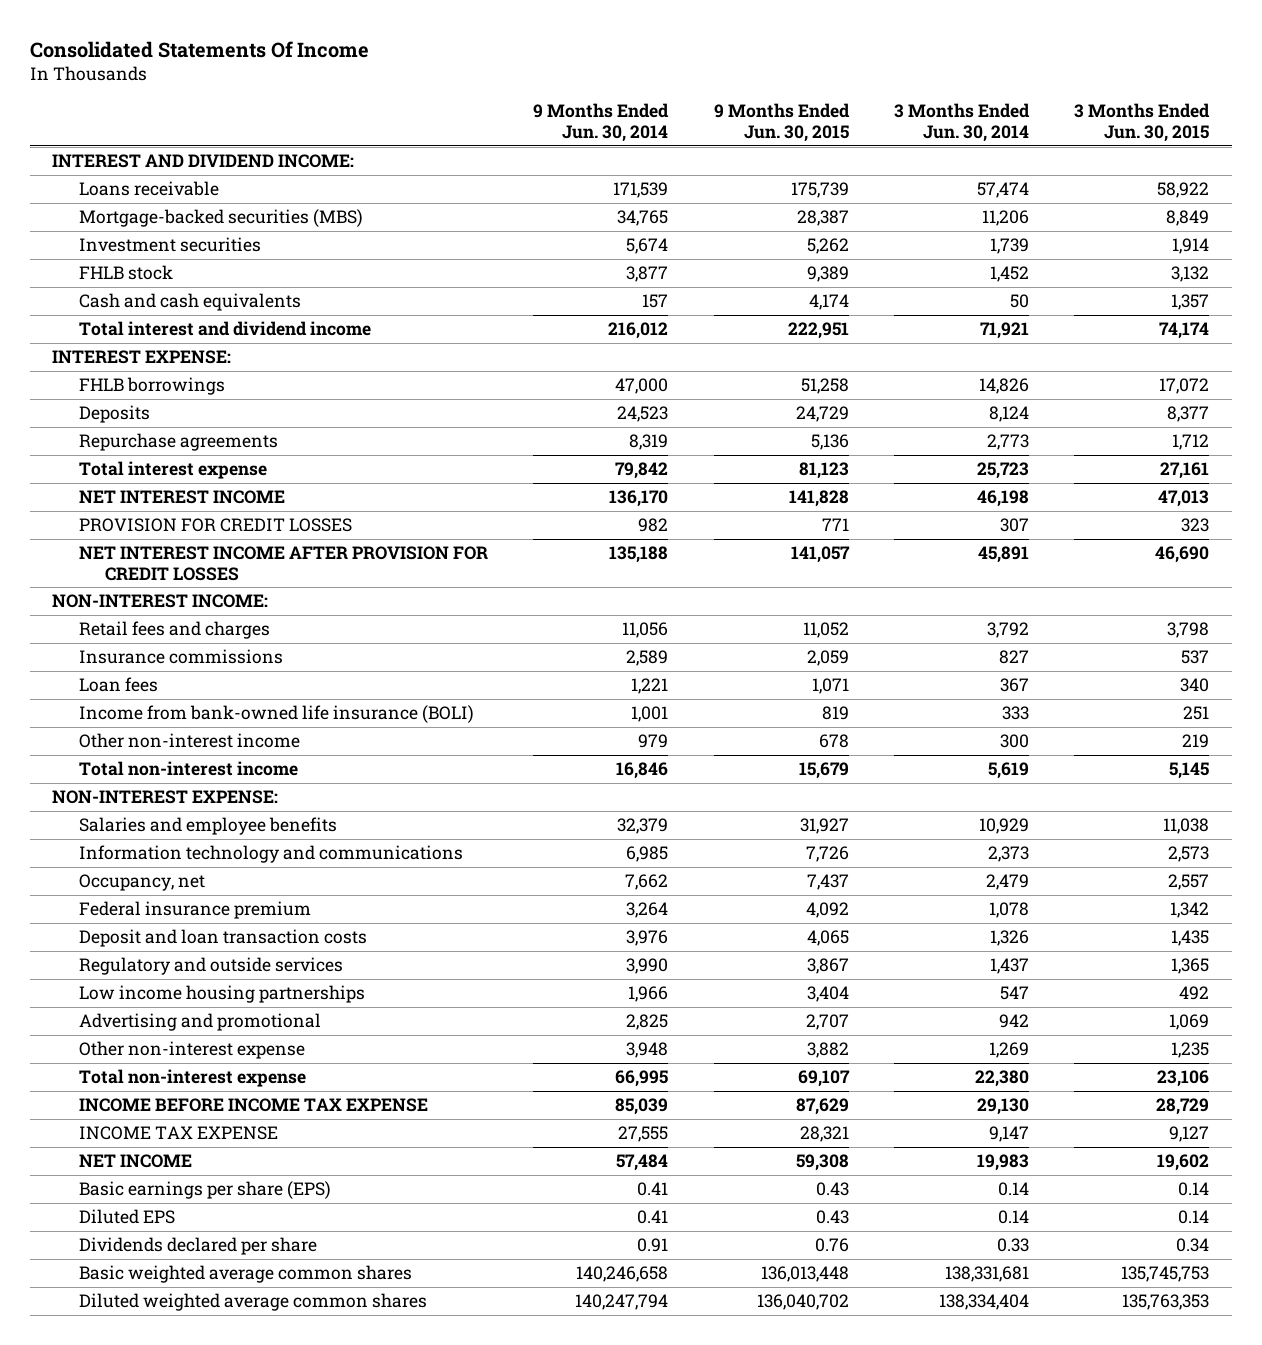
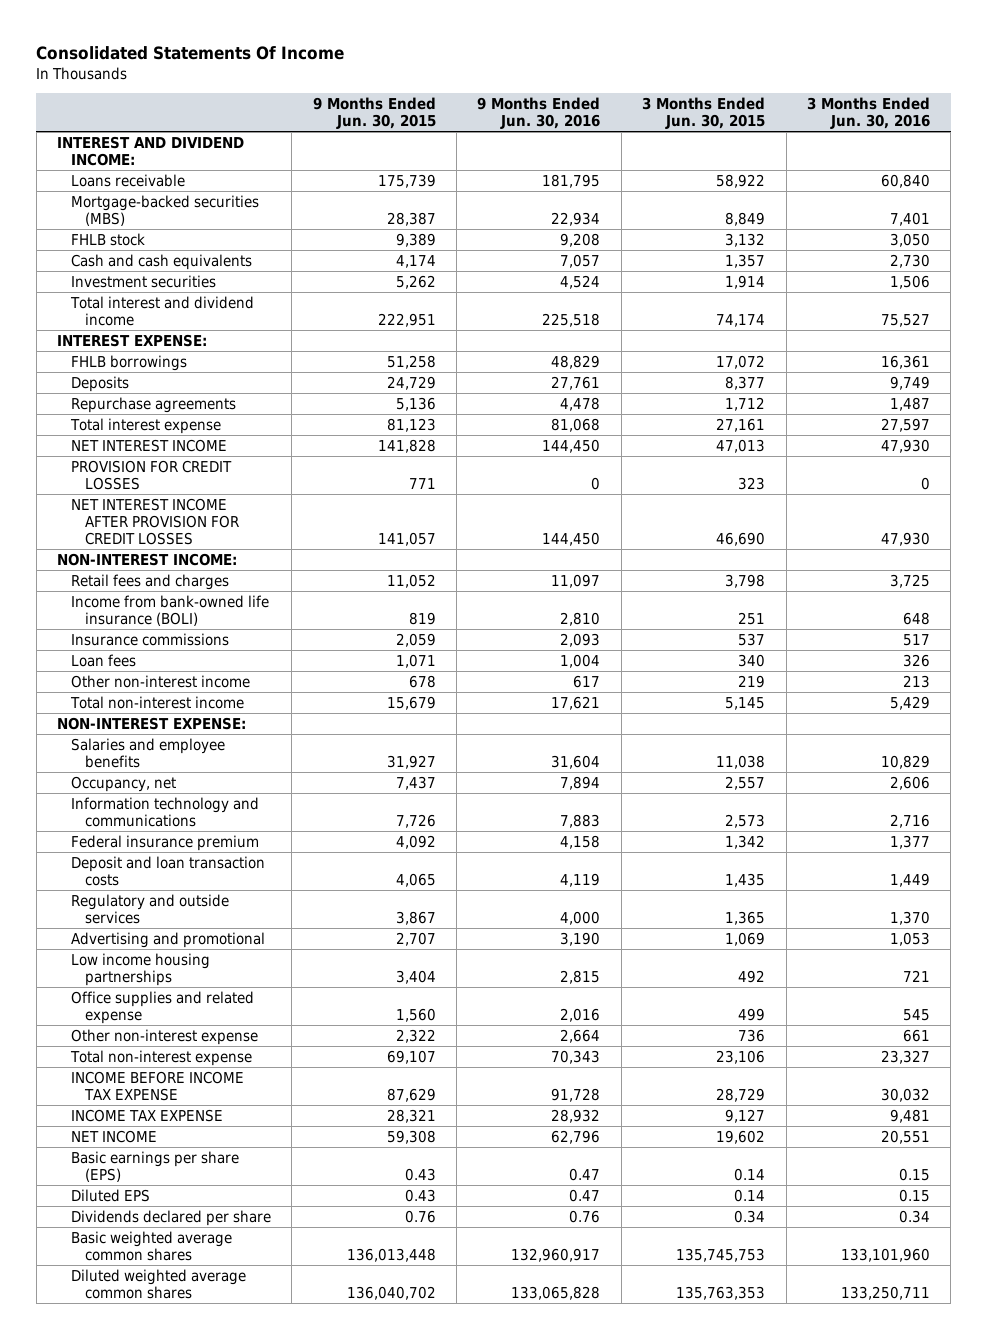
[533,103,670,142] 9 Months Ended Jun. 30, 2014 -> none
[893,103,1030,142] 3 Months Ended Jun. 30, 2014 -> none
none -> [477,96,601,129] 9 Months Ended Jun. 30, 2016
none -> [806,96,930,129] 3 Months Ended Jun. 30, 2016
[78,237,261,253] Investment securities -> [70,274,216,288] Investment securities
[78,705,474,724] Income from bank-owned life insurance (BOLI) -> [70,594,269,626] Income from bank-owned life insurance (BOLI)
[78,845,463,864] Information technology and communications -> [70,796,259,827] Information technology and communications
[78,985,365,1004] Low income housing partnerships -> [70,952,210,986] Low income housing partnerships
none -> [70,990,254,1024] Office supplies and related expense
[806,1042,849,1059] 3,882 -> [395,1028,436,1043] 2,322
[1171,1042,1210,1059] 1,235 -> [738,1028,766,1042] 736

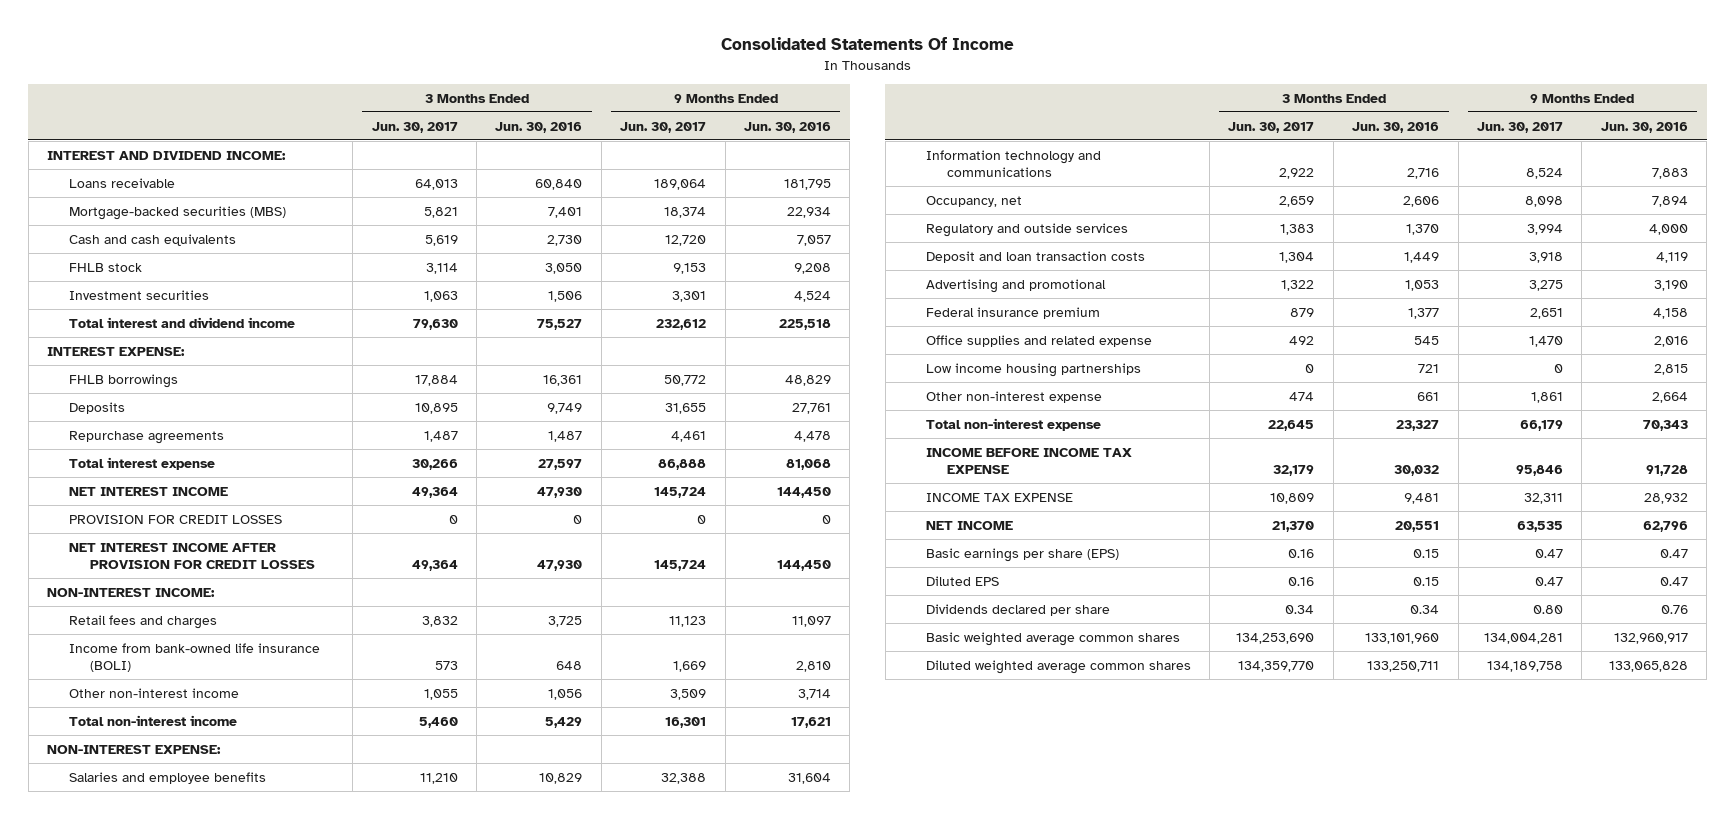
[312,96,436,129] 9 Months Ended Jun. 30, 2015 -> none
[642,96,766,129] 3 Months Ended Jun. 30, 2015 -> none
none -> [371,121,458,133] Jun. 30, 2017
none -> [620,121,707,133] Jun. 30, 2017
[70,232,145,246] FHLB stock -> [68,262,142,272] FHLB stock
[70,632,229,646] Insurance commissions -> none
[70,653,136,667] Loan fees -> none
[573,674,601,688] 617 -> [797,688,831,700] 3,714
[902,674,930,688] 213 -> [548,688,583,700] 1,056
[70,775,176,792] Occupancy, net -> [925,195,1022,207] Occupancy, net
[70,855,265,886] Deposit and loan transaction costs -> [925,250,1145,263] Deposit and loan transaction costs
[70,834,259,851] Federal insurance premium -> [925,306,1100,319] Federal insurance premium
[70,952,210,986] Low income housing partnerships -> [925,362,1141,377] Low income housing partnerships

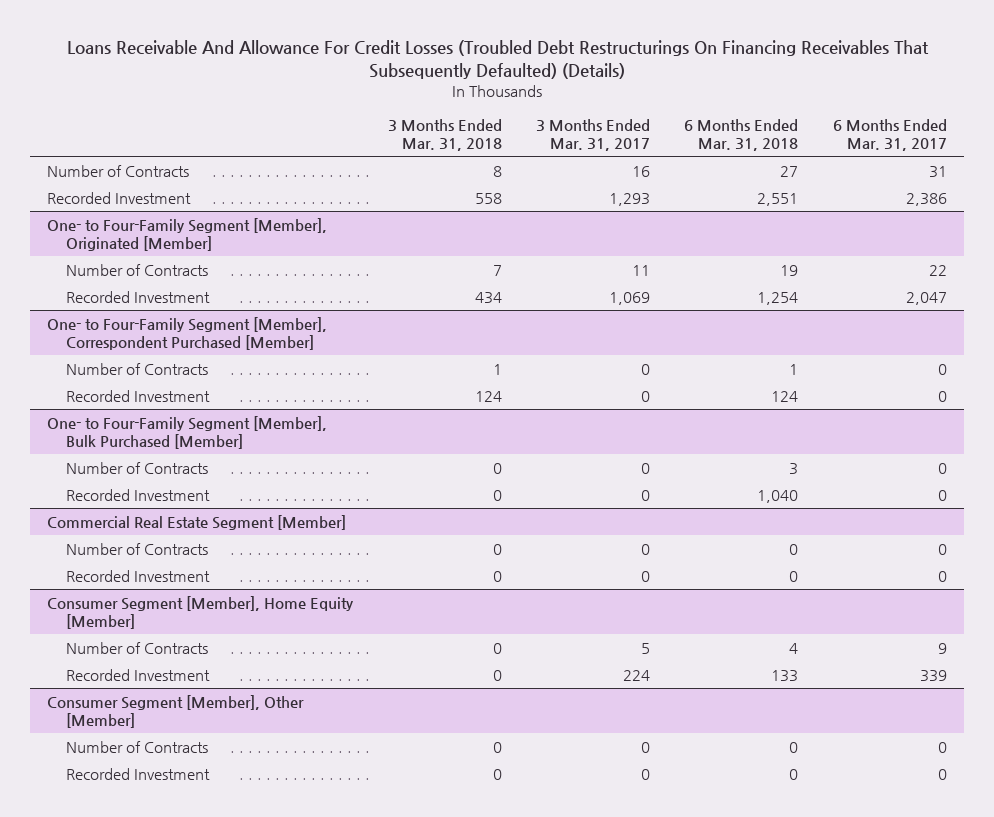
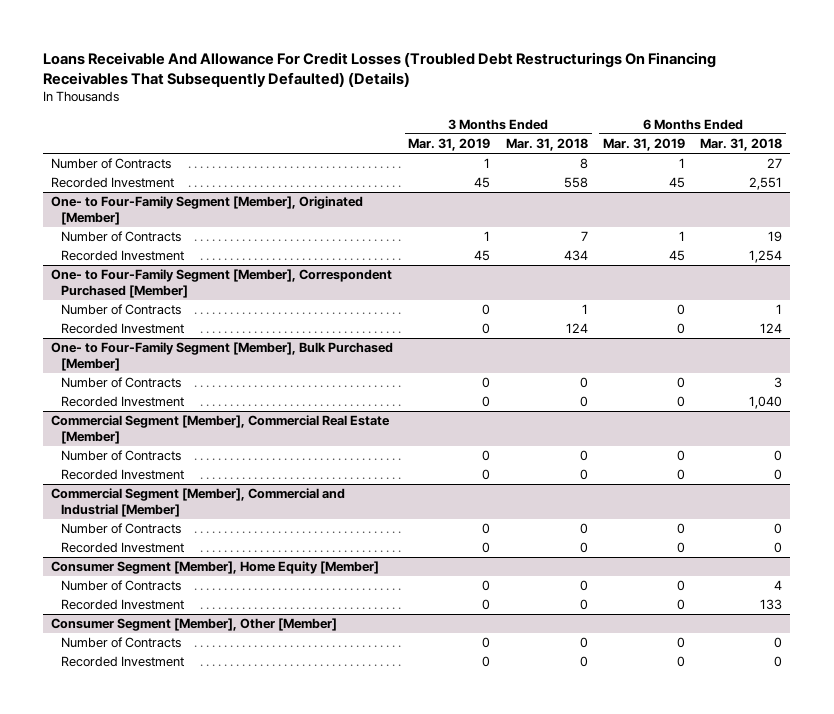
[535,118,650,151] 3 Months Ended Mar. 31, 2017 -> none
[832,118,947,151] 6 Months Ended Mar. 31, 2017 -> none
none -> [408,138,491,152] Mar. 31, 2019
none -> [603,138,686,152] Mar. 31, 2019
[47,514,347,530] Commercial Real Estate Segment [Member] -> [51,415,391,445] Commercial Segment [Member], Commercial Real Estate [Member]
none -> [51,488,346,518] Commercial Segment [Member], Commercial and Industrial [Member]
none -> [61,523,182,535] Number of Contracts
none -> [61,542,185,554] Recorded Investment

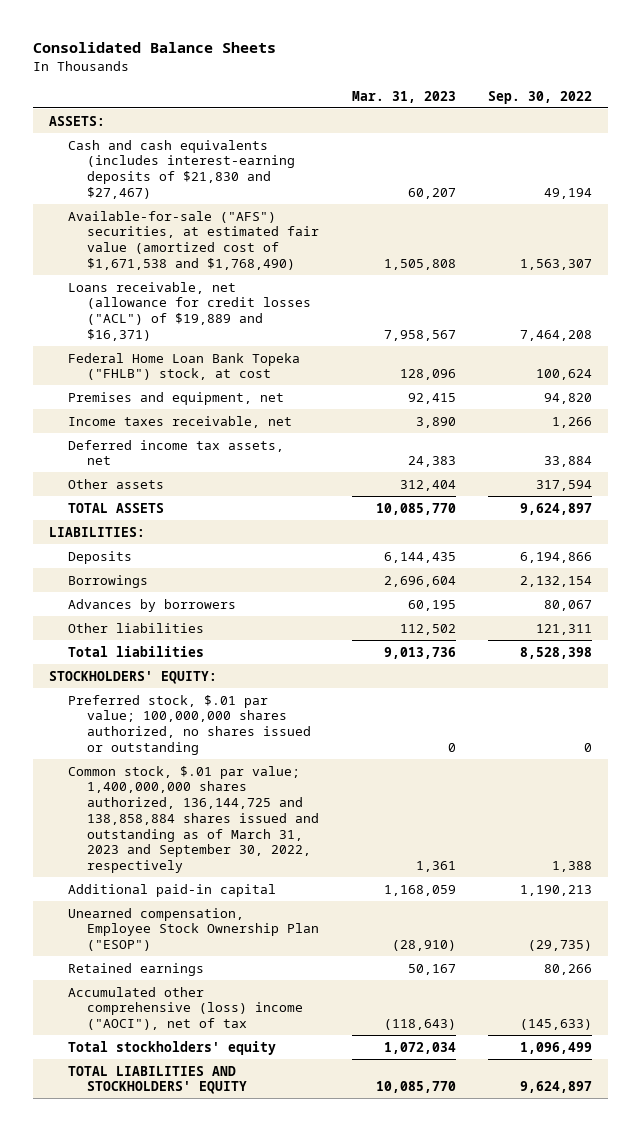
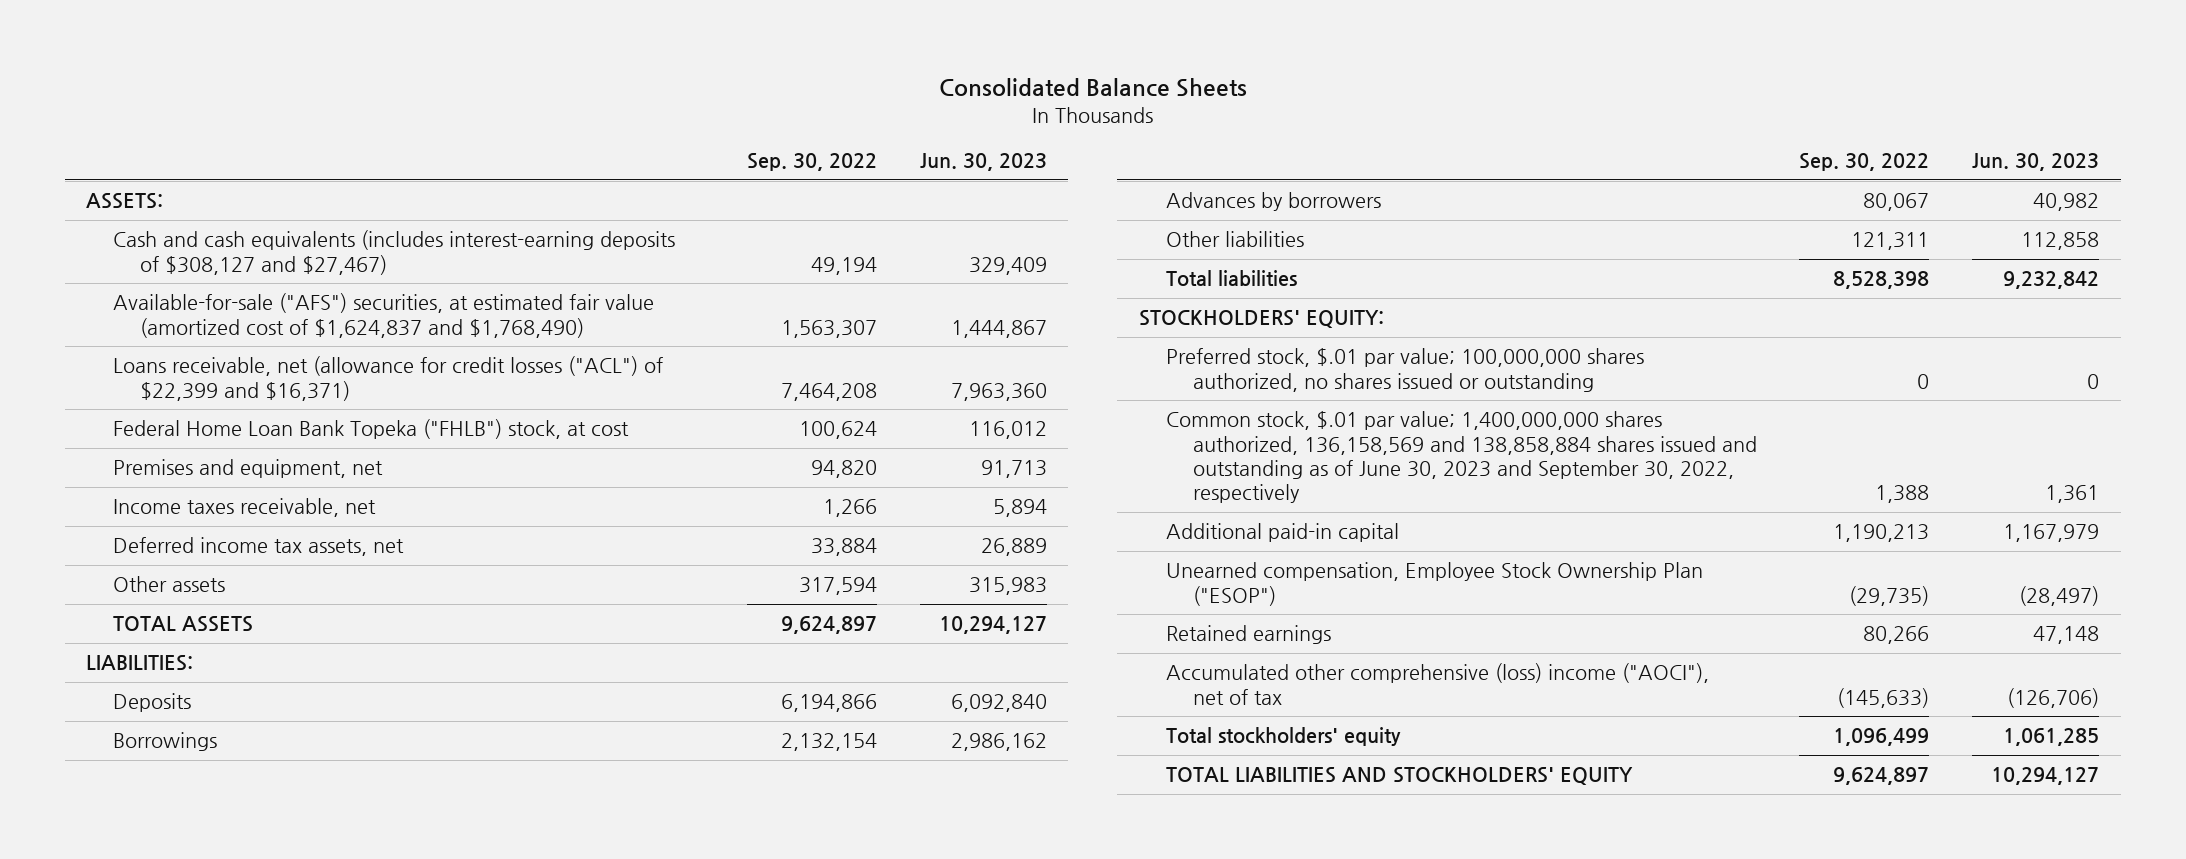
[351,90,456,103] Mar. 31, 2023 -> none
none -> [919,153,1047,172] Jun. 30, 2023
[68,139,296,199] Cash and cash equivalents (includes interest-earning deposits of $21,830 and $27,467) -> [113,230,676,275] Cash and cash equivalents (includes interest-earning deposits of $308,127 and $27,467)
[68,210,320,270] Available-for-sale ("AFS") securities, at estimated fair value (amortized cost of $1,671,538 and $1,768,490) -> [113,293,655,338] Available-for-sale ("AFS") securities, at estimated fair value (amortized cost of $1,624,837 and $1,768,490)
[68,281,312,341] Loans receivable, net (allowance for credit losses ("ACL") of $19,889 and $16,371) -> [113,356,664,401] Loans receivable, net (allowance for credit losses ("ACL") of $22,399 and $16,371)
[68,765,320,874] Common stock, $.01 par value; 1,400,000,000 shares authorized, 136,144,725 and 138,858,884 shares issued and outstanding as of March 31, 2023 and September 30, 2022, respectively -> [1165,411,1757,504] Common stock, $.01 par value; 1,400,000,000 shares authorized, 136,158,569 and 138,858,884 shares issued and outstanding as of June 30, 2023 and September 30, 2022, respectively

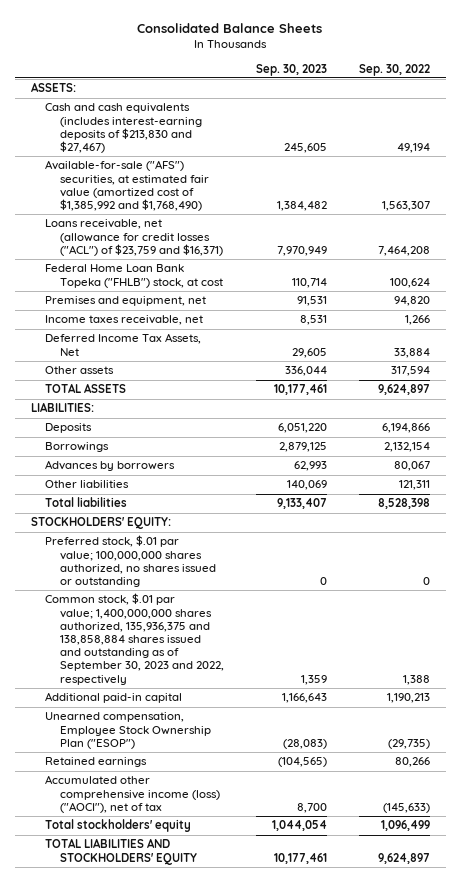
[919,153,1047,172] Jun. 30, 2023 -> none
none -> [255,63,327,76] Sep. 30, 2023
[113,230,676,275] Cash and cash equivalents (includes interest-earning deposits of $308,127 and $27,467) -> [45,103,202,153] Cash and cash equivalents (includes interest-earning deposits of $213,830 and $27,467)
[113,293,655,338] Available-for-sale ("AFS") securities, at estimated fair value (amortized cost of $1,624,837 and $1,768,490) -> [45,160,209,211] Available-for-sale ("AFS") securities, at estimated fair value (amortized cost of $1,385,992 and $1,768,490)
[113,356,664,401] Loans receivable, net (allowance for credit losses ("ACL") of $22,399 and $16,371) -> [45,219,223,256] Loans receivable, net (allowance for credit losses ("ACL") of $23,759 and $16,371)
[113,537,405,557] Deferred income tax assets, net -> [45,333,202,356] Deferred Income Tax Assets, Net
[1165,411,1757,504] Common stock, $.01 par value; 1,400,000,000 shares authorized, 136,158,569 and 138,858,884 shares issued and outstanding as of June 30, 2023 and September 30, 2022, respectively -> [45,593,224,685] Common stock, $.01 par value; 1,400,000,000 shares authorized, 135,936,375 and 138,858,884 shares issued and outstanding as of September 30, 2023 and 2022, respectively
[1165,663,1709,705] Accumulated other comprehensive (loss) income ("AOCI"), net of tax -> [45,775,220,813] Accumulated other comprehensive income (loss) ("AOCI"), net of tax

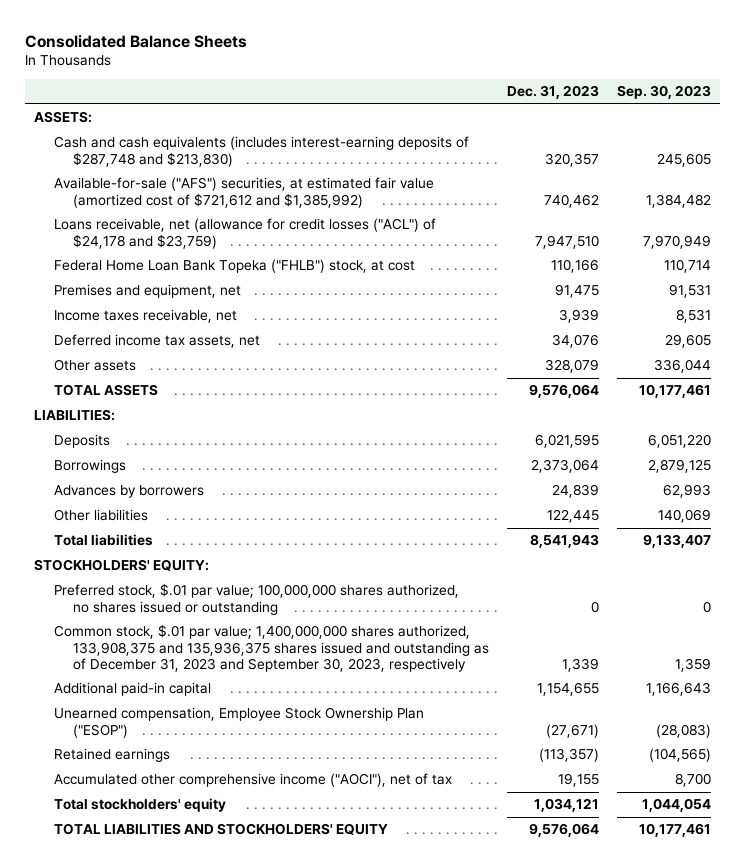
[358,63,430,76] Sep. 30, 2022 -> none
none -> [506,85,599,100] Dec. 31, 2023
[45,103,202,153] Cash and cash equivalents (includes interest-earning deposits of $213,830 and $27,467) -> [53,136,469,167] Cash and cash equivalents (includes interest-earning deposits of $287,748 and $213,830)
[45,160,209,211] Available-for-sale ("AFS") securities, at estimated fair value (amortized cost of $1,385,992 and $1,768,490) -> [53,177,434,208] Available-for-sale ("AFS") securities, at estimated fair value (amortized cost of $721,612 and $1,385,992)
[45,219,223,256] Loans receivable, net (allowance for credit losses ("ACL") of $23,759 and $16,371) -> [53,218,436,249] Loans receivable, net (allowance for credit losses ("ACL") of $24,178 and $23,759)
[45,333,202,356] Deferred Income Tax Assets, Net -> [53,334,260,349] Deferred income tax assets, net
[45,593,224,685] Common stock, $.01 par value; 1,400,000,000 shares authorized, 135,936,375 and 138,858,884 shares issued and outstanding as of September 30, 2023 and 2022, respectively -> [53,624,489,673] Common stock, $.01 par value; 1,400,000,000 shares authorized, 133,908,375 and 135,936,375 shares issued and outstanding as of December 31, 2023 and September 30, 2023, respectively
[45,775,220,813] Accumulated other comprehensive income (loss) ("AOCI"), net of tax -> [53,773,452,788] Accumulated other comprehensive income ("AOCI"), net of tax

